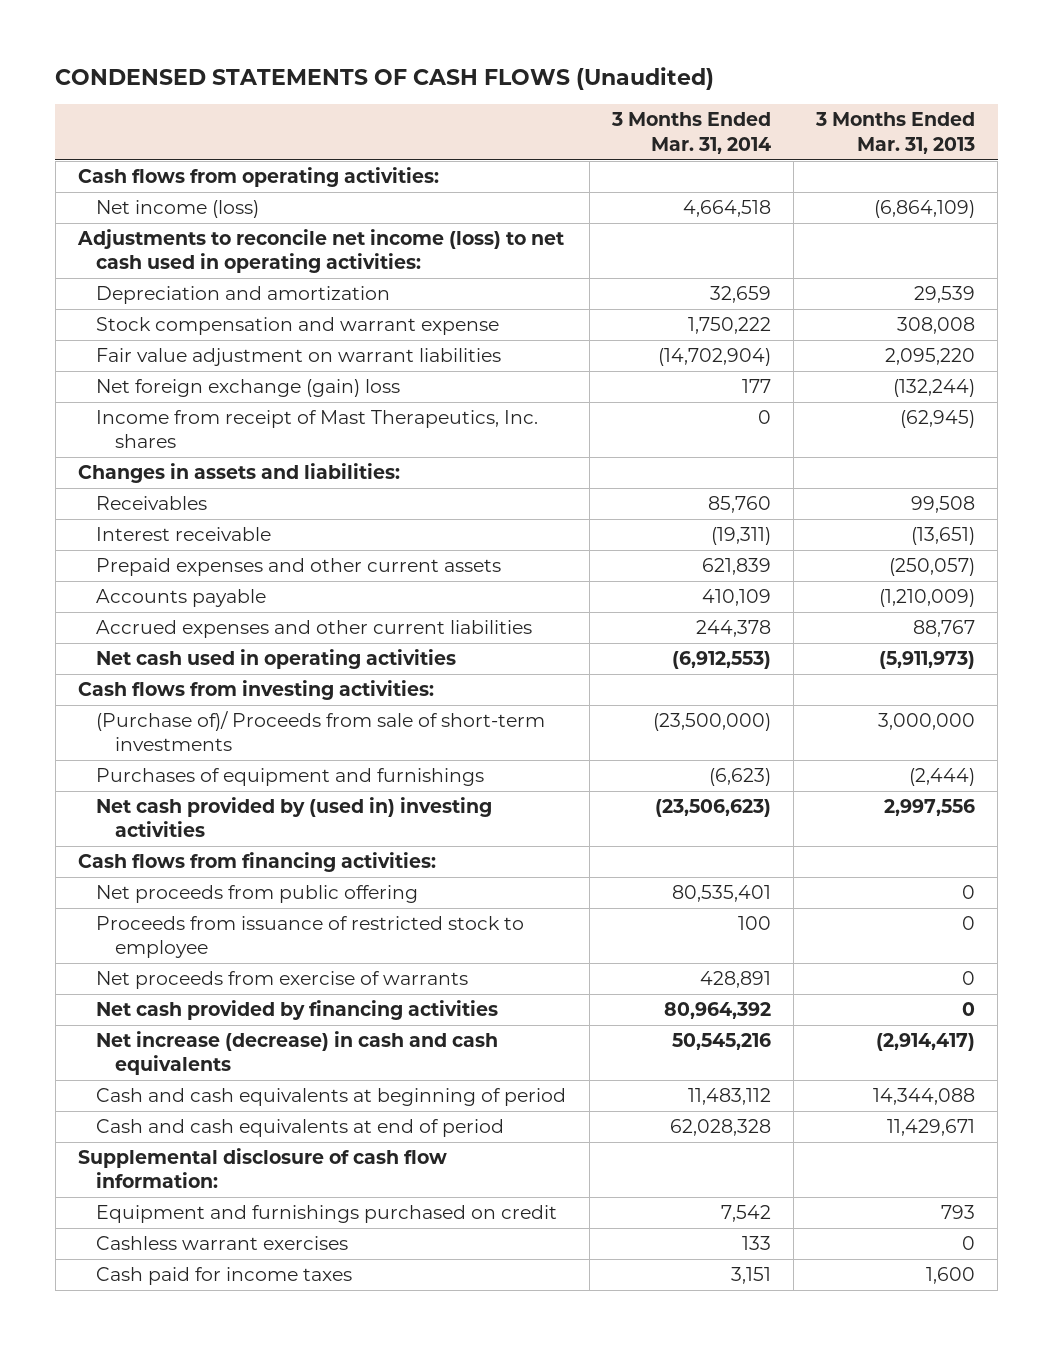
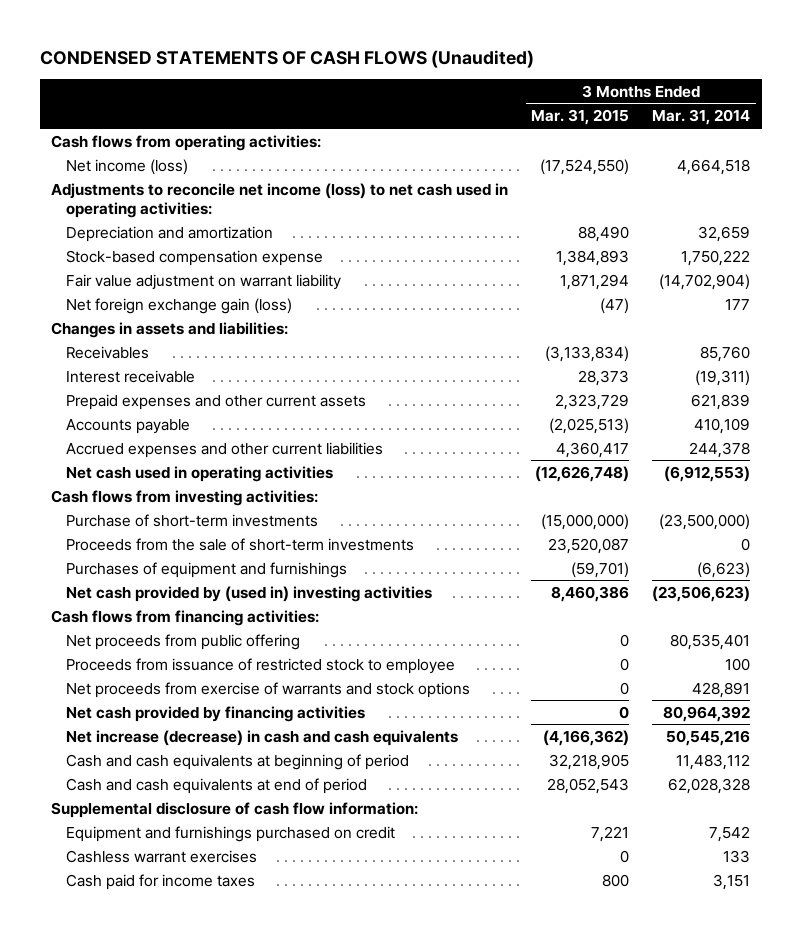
[815,112,976,154] 3 Months Ended Mar. 31, 2013 -> none
none -> [531,109,630,126] Mar. 31, 2015
[96,410,539,449] Income from receipt of Mast Therapeutics, Inc. shares -> none
[96,317,500,336] Stock compensation and warrant expense -> [66,249,324,266] Stock-based compensation expense
[96,348,502,367] Fair value adjustment on warrant liabilities -> [66,273,342,290] Fair value adjustment on warrant liability
[96,379,401,398] Net foreign exchange (gain) loss -> [66,297,293,314] Net foreign exchange gain (loss)
none -> [66,513,319,527] Purchase of short-term investments
[96,711,546,752] (Purchase of)/ Proceeds from sale of short-term investments -> [66,537,415,551] Proceeds from the sale of short-term investments
[652,713,771,732] (23,500,000) -> [741,537,751,551] 0
[96,971,469,990] Net proceeds from exercise of warrants -> [66,681,471,698] Net proceeds from exercise of warrants and stock options

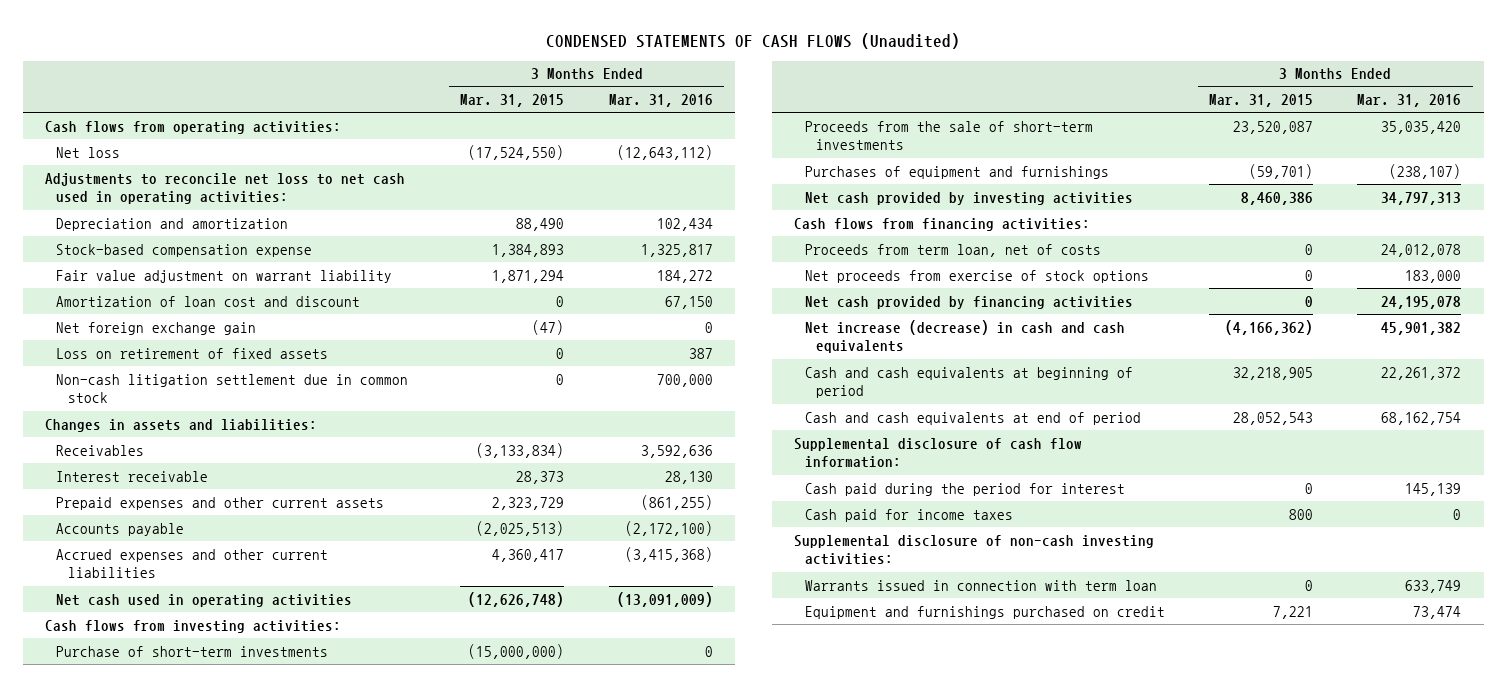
[652,109,751,126] Mar. 31, 2014 -> none
none -> [608,93,713,107] Mar. 31, 2016
[66,158,189,175] Net income (loss) -> [56,146,121,158] Net loss
[51,182,509,218] Adjustments to reconcile net income (loss) to net cash used in operating activities: -> [44,172,405,205] Adjustments to reconcile net loss to net cash used in operating activities:
none -> [56,295,361,307] Amortization of loan cost and discount
[66,297,293,314] Net foreign exchange gain (loss) -> [56,321,257,335] Net foreign exchange gain
none -> [56,347,329,359] Loss on retirement of fixed assets
none -> [56,373,409,404] Non-cash litigation settlement due in common stock
[66,585,433,602] Net cash provided by (used in) investing activities -> [805,191,1134,205] Net cash provided by investing activities
[66,633,301,650] Net proceeds from public offering -> none
[66,657,456,674] Proceeds from issuance of restricted stock to employee -> none
none -> [805,243,1102,257] Proceeds from term loan, net of costs
[66,681,471,698] Net proceeds from exercise of warrants and stock options -> [805,269,1150,283] Net proceeds from exercise of stock options
[66,849,258,863] Cashless warrant exercises -> none
none -> [805,482,1126,496] Cash paid during the period for interest
none -> [793,534,1154,566] Supplemental disclosure of non-cash investing activities:
none -> [805,579,1158,591] Warrants issued in connection with term loan
[66,825,396,842] Equipment and furnishings purchased on credit -> [805,605,1166,619] Equipment and furnishings purchased on credit

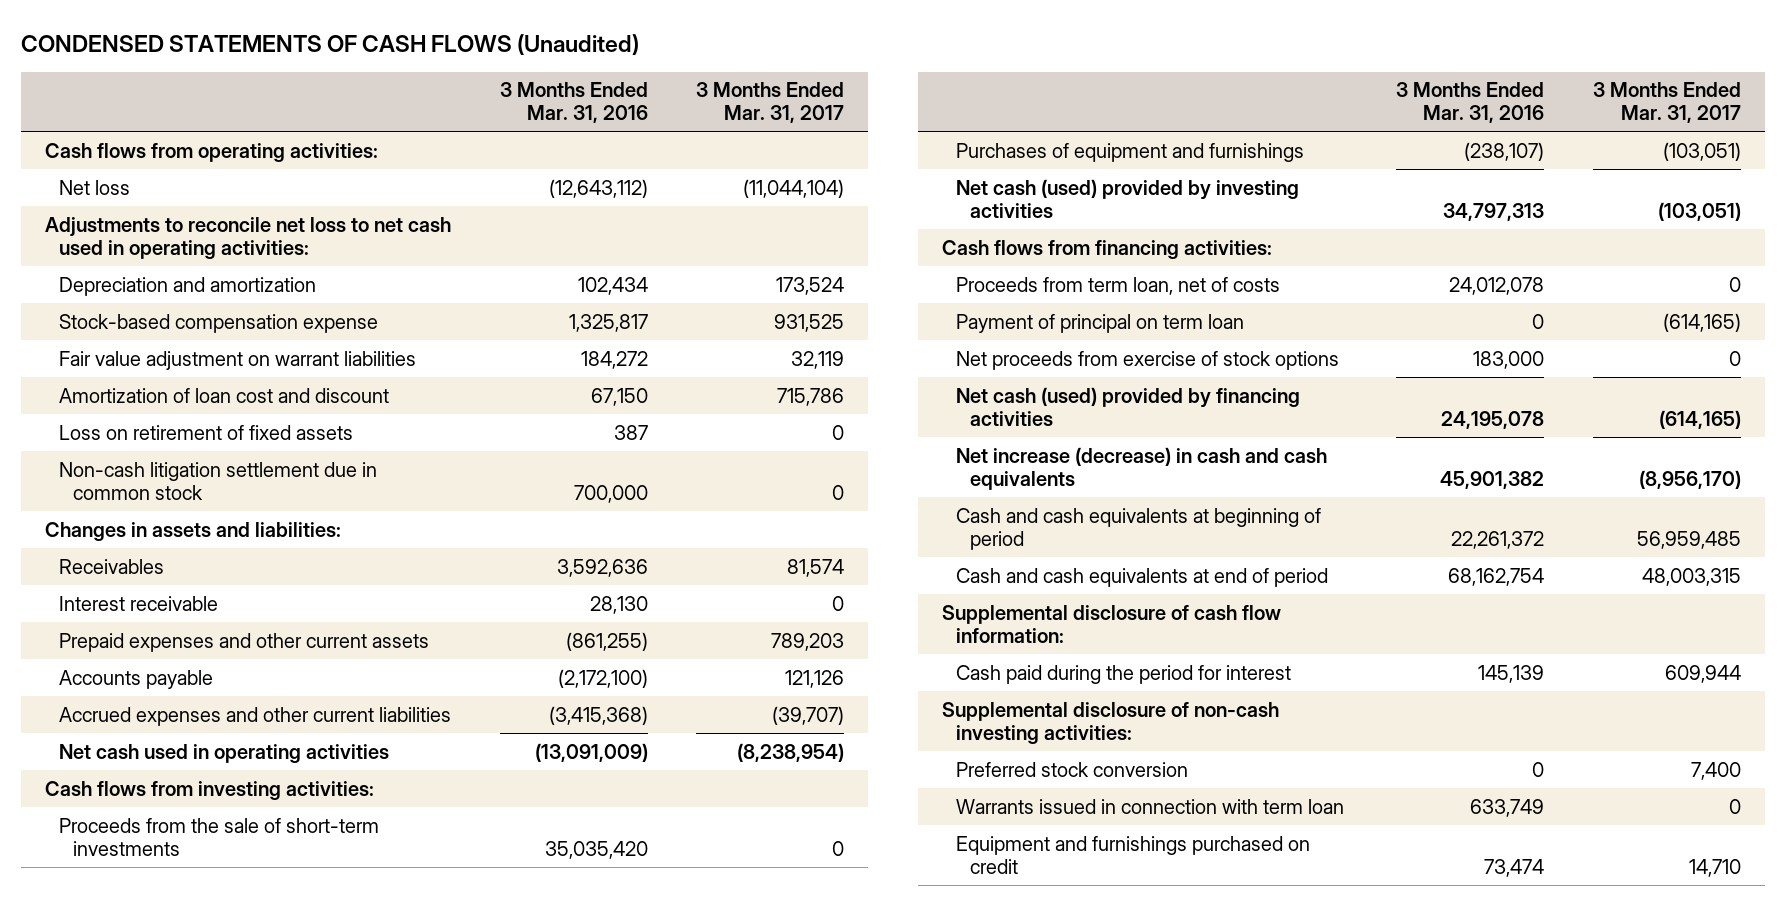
[460,93,565,107] Mar. 31, 2015 -> none
none -> [696,82,845,124] 3 Months Ended Mar. 31, 2017
[56,269,393,283] Fair value adjustment on warrant liability -> [59,350,417,370] Fair value adjustment on warrant liabilities
[56,321,257,335] Net foreign exchange gain -> none
[56,645,329,657] Purchase of short-term investments -> none
[805,191,1134,205] Net cash provided by investing activities -> [956,178,1300,218] Net cash (used) provided by investing activities
none -> [956,313,1245,333] Payment of principal on term loan
[805,295,1134,309] Net cash provided by financing activities -> [956,386,1301,426] Net cash (used) provided by financing activities
[805,508,1014,522] Cash paid for income taxes -> none
none -> [956,761,1189,777] Preferred stock conversion

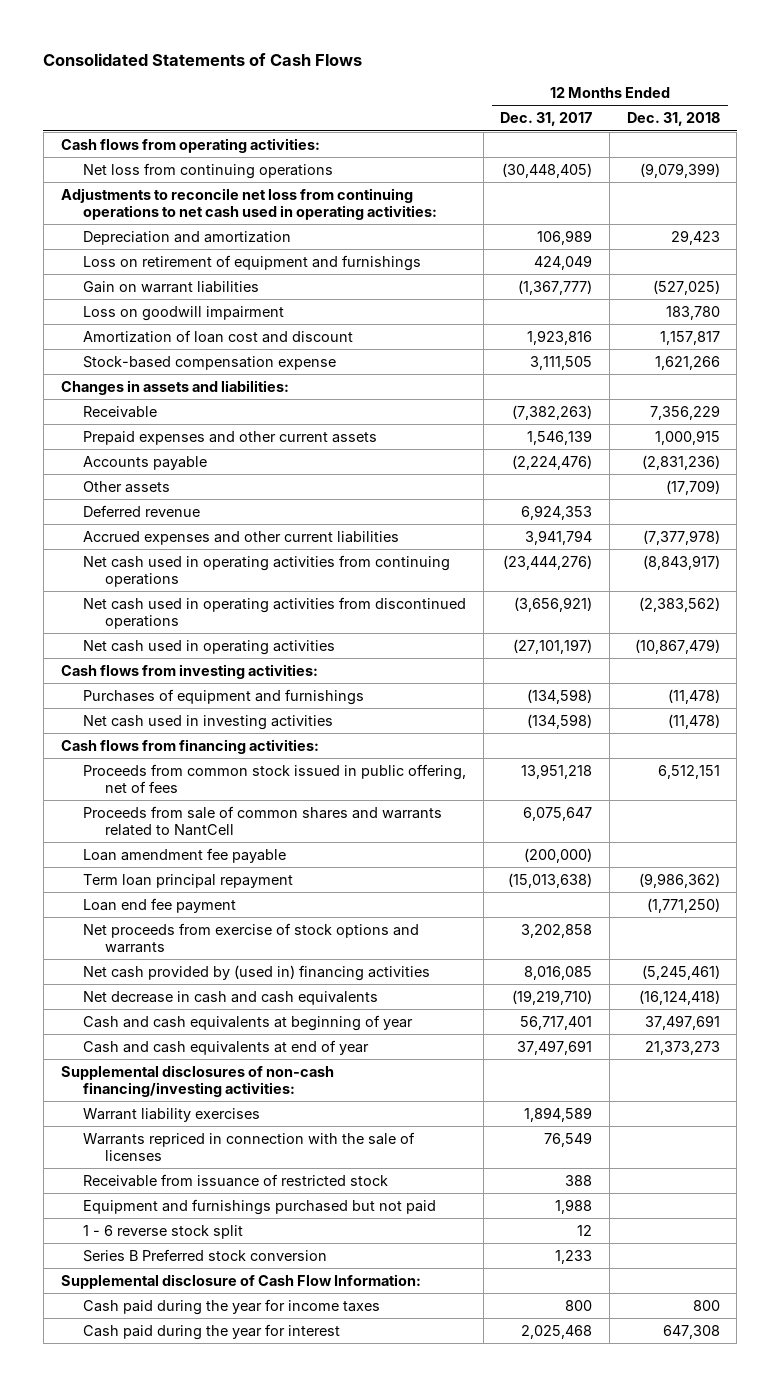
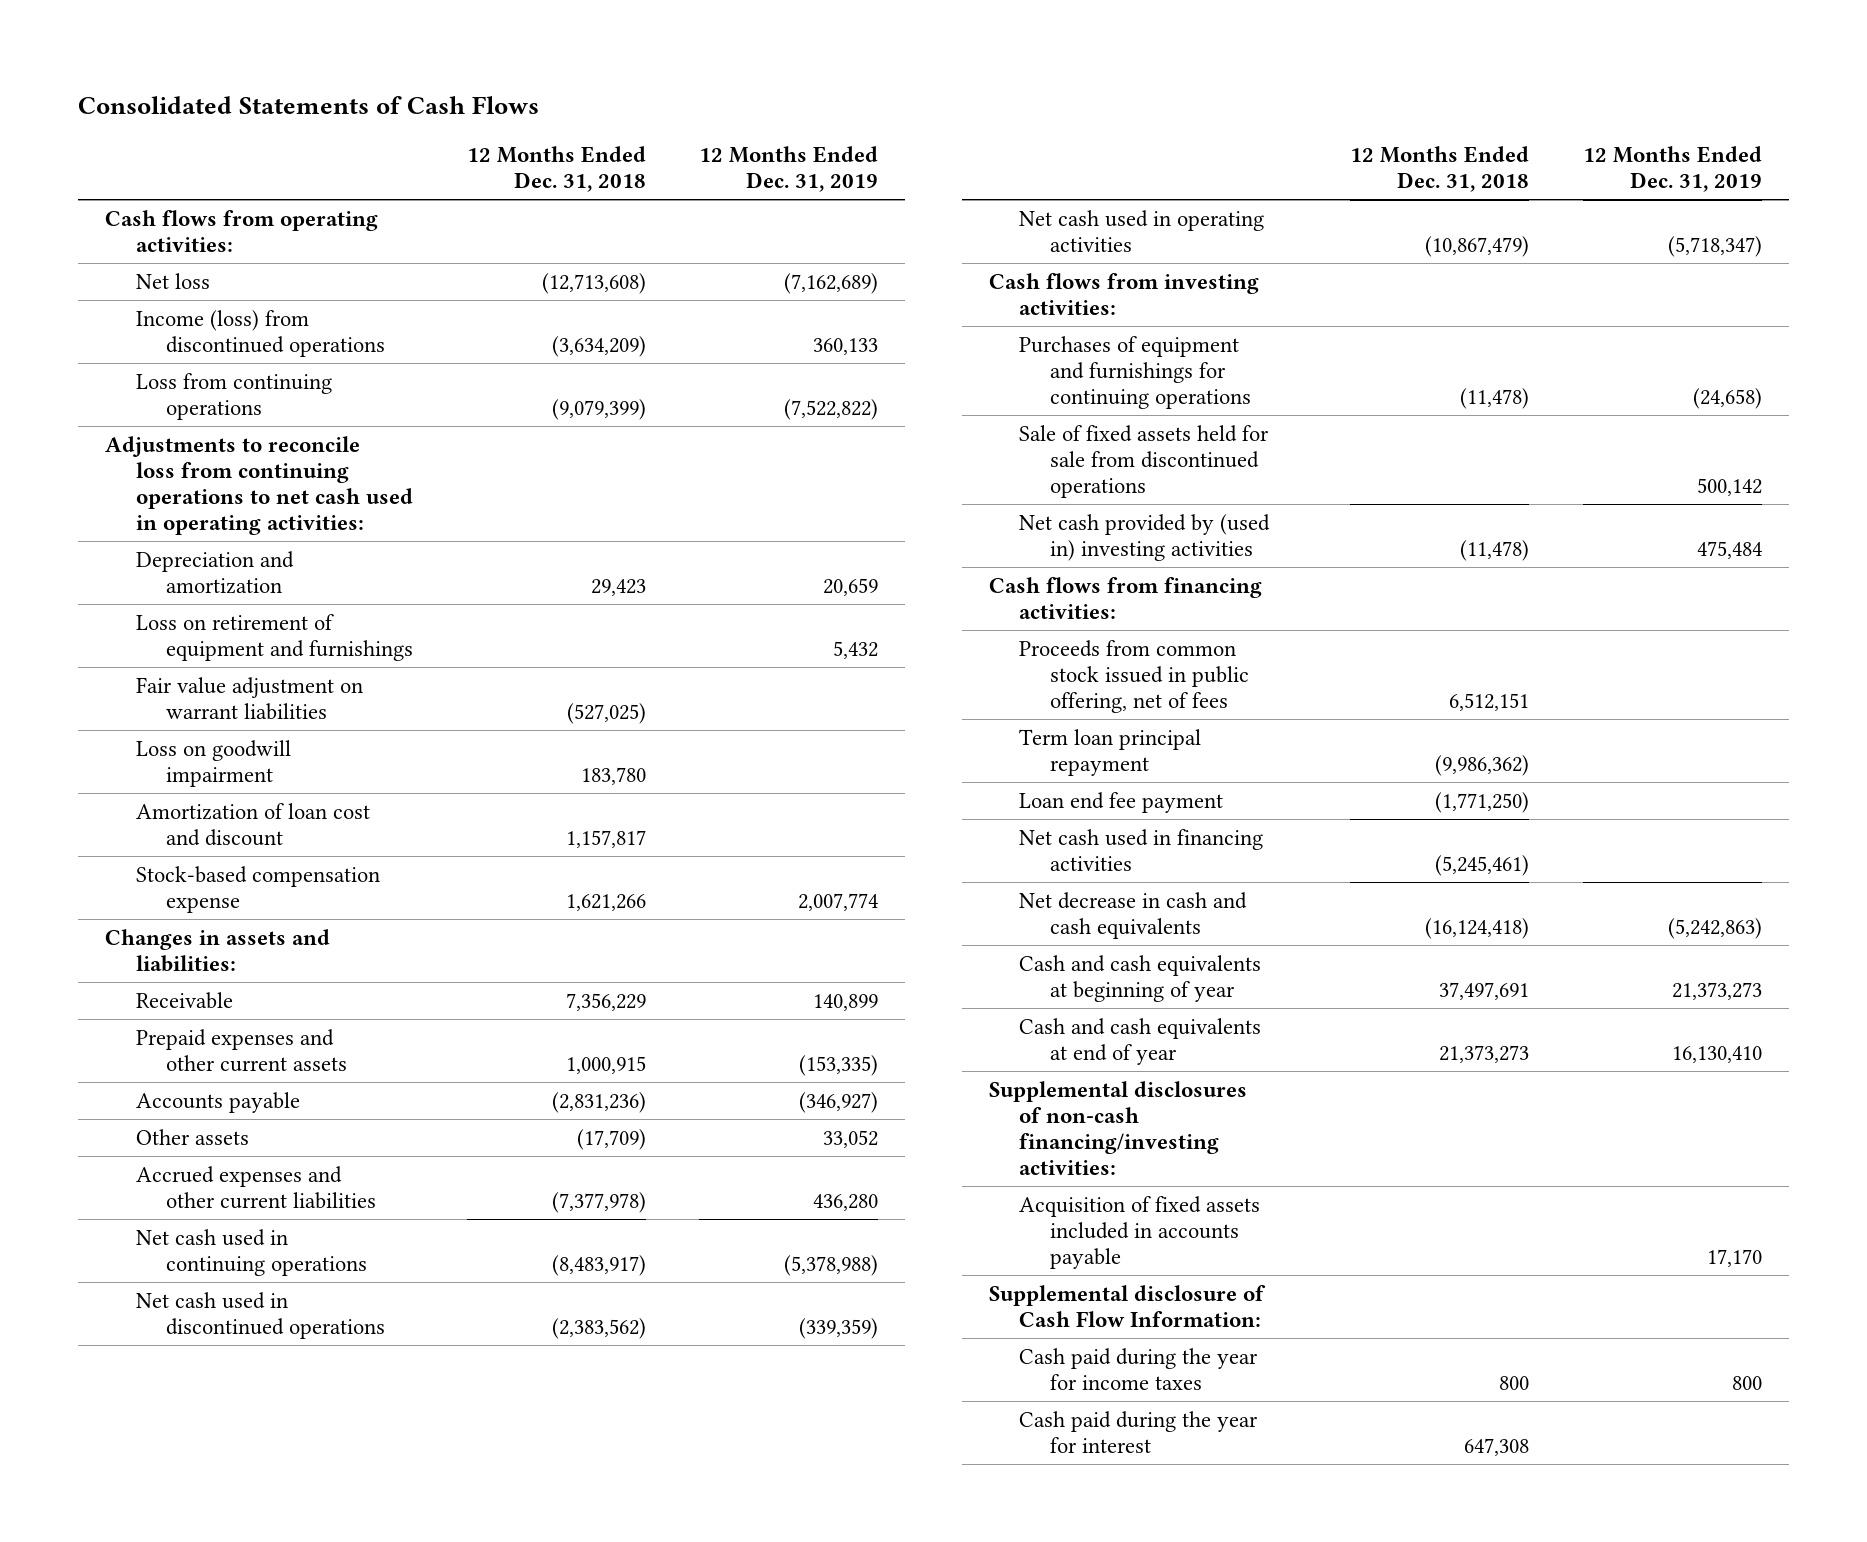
[500,112,593,127] Dec. 31, 2017 -> none
none -> [699,145,879,193] 12 Months Ended Dec. 31, 2019
none -> [135,272,210,289] Net loss
none -> [135,309,386,357] Income (loss) from discontinued operations
[82,162,333,179] Net loss from continuing operations -> [135,372,332,420] Loss from continuing operations
[60,187,437,220] Adjustments to reconcile net loss from continuing operations to net cash used in operating activities: -> [105,435,413,536] Adjustments to reconcile loss from continuing operations to net cash used in operating activities:
[82,280,259,293] Gain on warrant liabilities -> [135,676,363,720] Fair value adjustment on warrant liabilities
[82,504,200,517] Deferred revenue -> none
[82,554,450,587] Net cash used in operating activities from continuing operations -> [135,1228,368,1276] Net cash used in continuing operations
[642,554,720,570] (8,843,917) -> [551,1254,646,1276] (8,483,917)
[82,596,466,629] Net cash used in operating activities from discontinued operations -> [135,1291,386,1339] Net cash used in discontinued operations
[82,688,364,705] Purchases of equipment and furnishings -> [1019,335,1251,409] Purchases of equipment and furnishings for continuing operations
none -> [1019,424,1270,498] Sale of fixed assets held for sale from discontinued operations
[82,714,333,730] Net cash used in investing activities -> [1019,513,1271,561] Net cash provided by (used in) investing activities
[82,805,442,836] Proceeds from sale of common shares and warrants related to NantCell -> none
[82,847,286,863] Loan amendment fee payable -> none
[82,922,419,953] Net proceeds from exercise of stock options and warrants -> none
[82,964,430,981] Net cash provided by (used in) financing activities -> [1019,828,1264,871] Net cash used in financing activities
[82,1107,260,1122] Warrant liability exercises -> none
[82,1131,415,1161] Warrants repriced in connection with the sale of licenses -> none
[82,1173,388,1187] Receivable from issuance of restricted stock -> none
[82,1198,436,1215] Equipment and furnishings purchased but not paid -> none
[82,1224,243,1239] 1 - 6 reverse stock split -> none
[82,1248,327,1262] Series B Preferred stock conversion -> none
none -> [1019,1195,1261,1269] Acquisition of fixed assets included in accounts payable

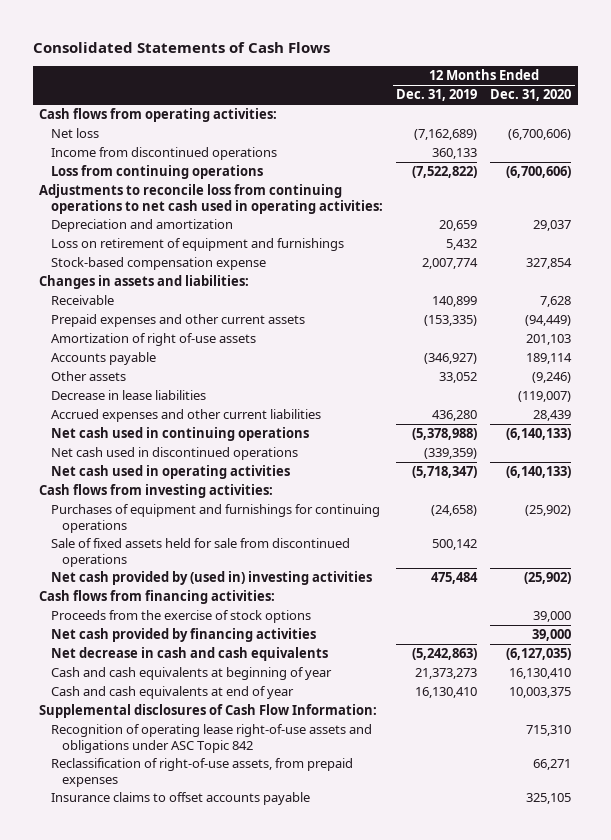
[466,145,646,193] 12 Months Ended Dec. 31, 2018 -> none
none -> [490,89,572,102] Dec. 31, 2020
[135,309,386,357] Income (loss) from discontinued operations -> [50,147,277,161] Income from discontinued operations
[135,676,363,720] Fair value adjustment on warrant liabilities -> none
[135,739,291,787] Loss on goodwill impairment -> none
[135,802,370,846] Amortization of loan cost and discount -> none
none -> [50,333,256,347] Amortization of right of-use assets
none -> [50,390,206,401] Decrease in lease liabilities
[1019,639,1249,713] Proceeds from common stock issued in public offering, net of fees -> none
[1019,728,1202,776] Term loan principal repayment -> none
[1019,791,1224,813] Loan end fee payment -> none
none -> [50,610,311,624] Proceeds from the exercise of stock options
[1019,828,1264,871] Net cash used in financing activities -> [50,628,316,643] Net cash provided by financing activities
[988,1080,1247,1176] Supplemental disclosures of non-cash financing/investing activities: -> none
[1019,1195,1261,1269] Acquisition of fixed assets included in accounts payable -> none
[1019,1347,1259,1390] Cash paid during the year for income taxes -> none
[1019,1410,1259,1453] Cash paid during the year for interest -> none
[988,1284,1266,1327] Supplemental disclosure of Cash Flow Information: -> [39,704,378,719] Supplemental disclosures of Cash Flow Information:
none -> [50,724,372,753] Recognition of operating lease right-of-use assets and obligations under ASC Topic 842
none -> [50,758,353,787] Reclassification of right-of-use assets, from prepaid expenses
none -> [50,792,310,806] Insurance claims to offset accounts payable

